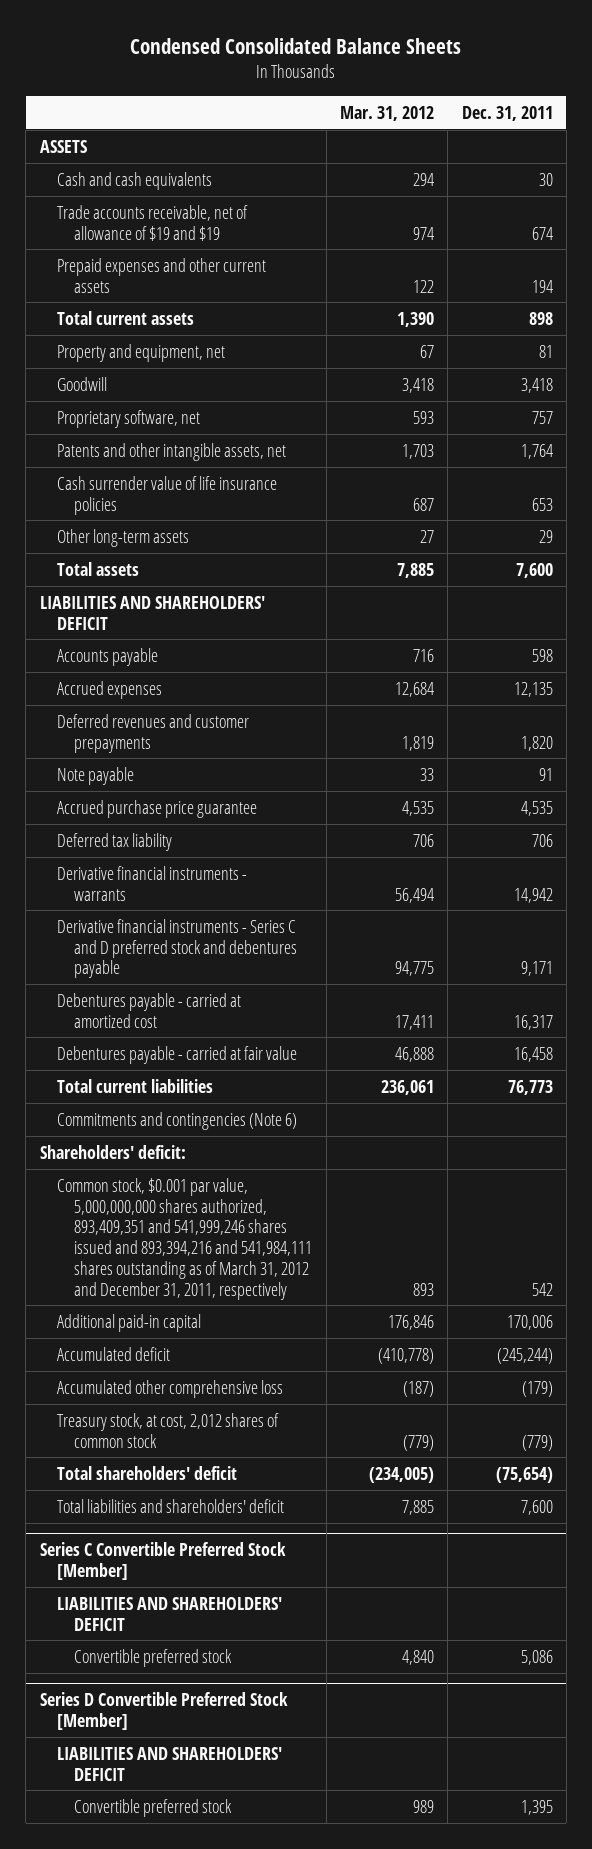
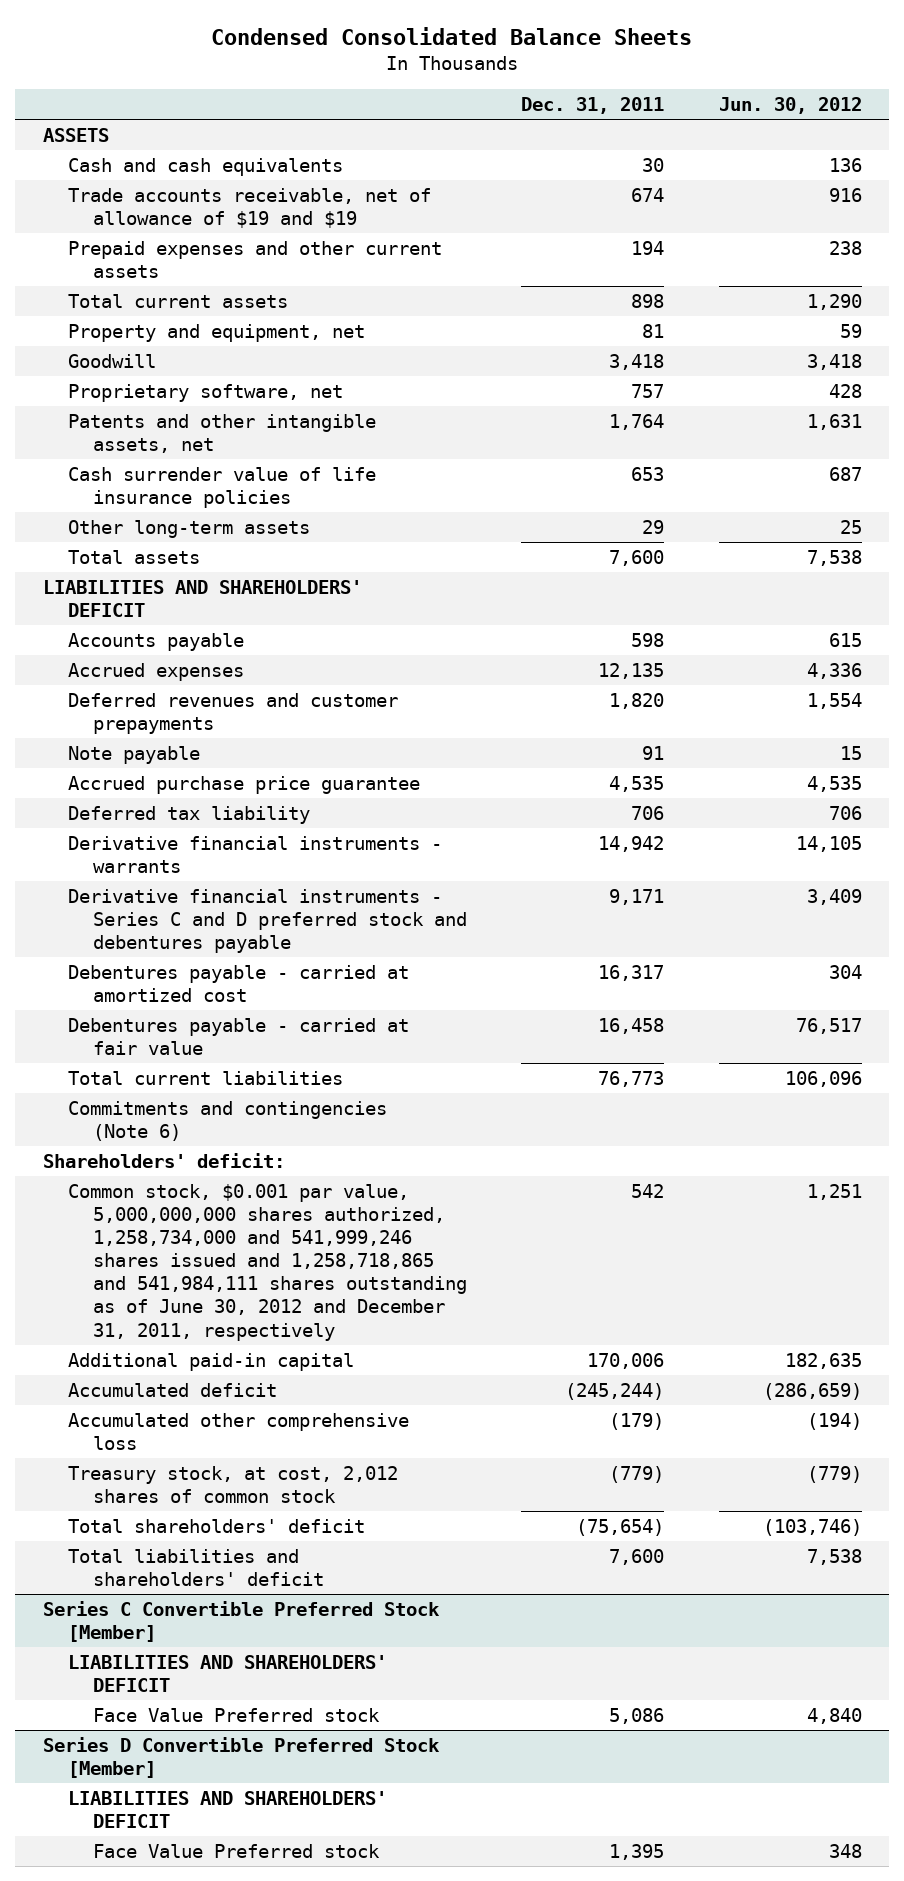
[340,105,435,121] Mar. 31, 2012 -> none
none -> [718,97,862,115] Jun. 30, 2012
[56,1177,313,1300] Common stock, $0.001 par value, 5,000,000,000 shares authorized, 893,409,351 and 541,999,246 shares issued and 893,394,216 and 541,984,111 shares outstanding as of March 31, 2012 and December 31, 2011, respectively -> [67,1183,467,1341] Common stock, $0.001 par value, 5,000,000,000 shares authorized, 1,258,734,000 and 541,999,246 shares issued and 1,258,718,865 and 541,984,111 shares outstanding as of June 30, 2012 and December 31, 2011, respectively
[74,1648,233,1667] Convertible preferred stock -> [92,1707,380,1722] Face Value Preferred stock
[74,1798,233,1817] Convertible preferred stock -> [92,1843,380,1858] Face Value Preferred stock

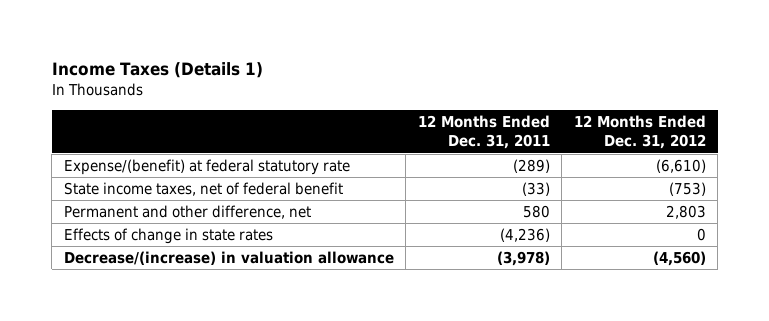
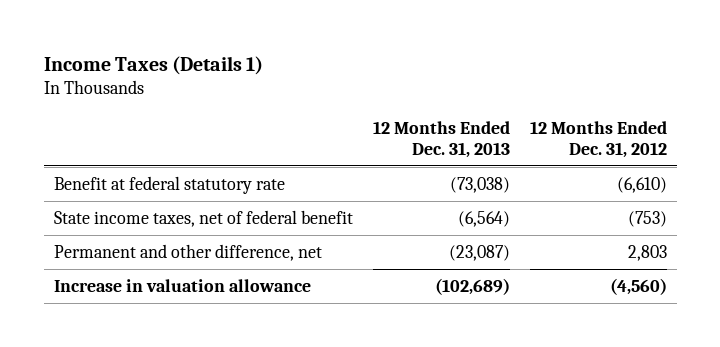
[417,115,550,150] 12 Months Ended Dec. 31, 2011 -> none
none -> [372,121,510,158] 12 Months Ended Dec. 31, 2013
[63,159,350,176] Expense/(benefit) at federal statutory rate -> [53,175,285,194] Benefit at federal statutory rate
[63,228,273,245] Effects of change in state rates -> none
[63,251,394,266] Decrease/(increase) in valuation allowance -> [53,278,311,292] Increase in valuation allowance

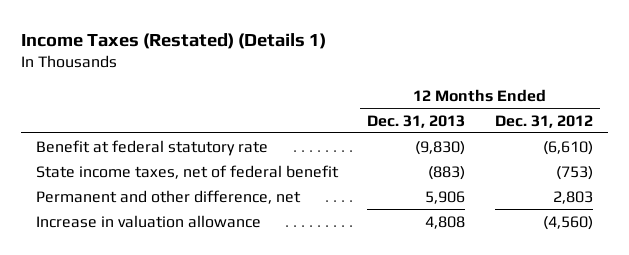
[43,55,263,75] Income Taxes (Details 1) -> [21,32,327,49] Income Taxes (Restated) (Details 1)
[449,176,510,193] (73,038) -> [415,140,466,155] (9,830)
[457,210,510,227] (6,564) -> [428,165,466,180] (883)
[448,244,510,261] (23,087) -> [425,190,466,204] 5,906
[434,277,510,295] (102,689) -> [425,215,466,229] 4,808

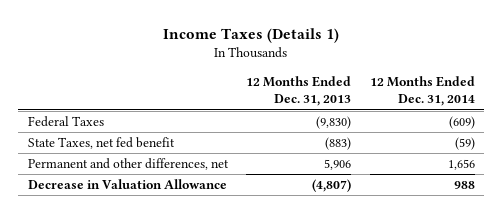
[21,32,327,49] Income Taxes (Restated) (Details 1) -> [163,28,340,44] Income Taxes (Details 1)
[494,114,593,128] Dec. 31, 2012 -> none
none -> [369,75,475,107] 12 Months Ended Dec. 31, 2014
[35,139,268,156] Benefit at federal statutory rate -> [27,116,104,128] Federal Taxes
[35,164,339,179] State income taxes, net of federal benefit -> [27,137,175,150] State Taxes, net fed benefit
[35,189,301,204] Permanent and other difference, net -> [27,158,229,171] Permanent and other differences, net
[35,214,261,228] Increase in valuation allowance -> [27,179,227,190] Decrease in Valuation Allowance
[425,215,466,229] 4,808 -> [312,179,352,193] (4,807)

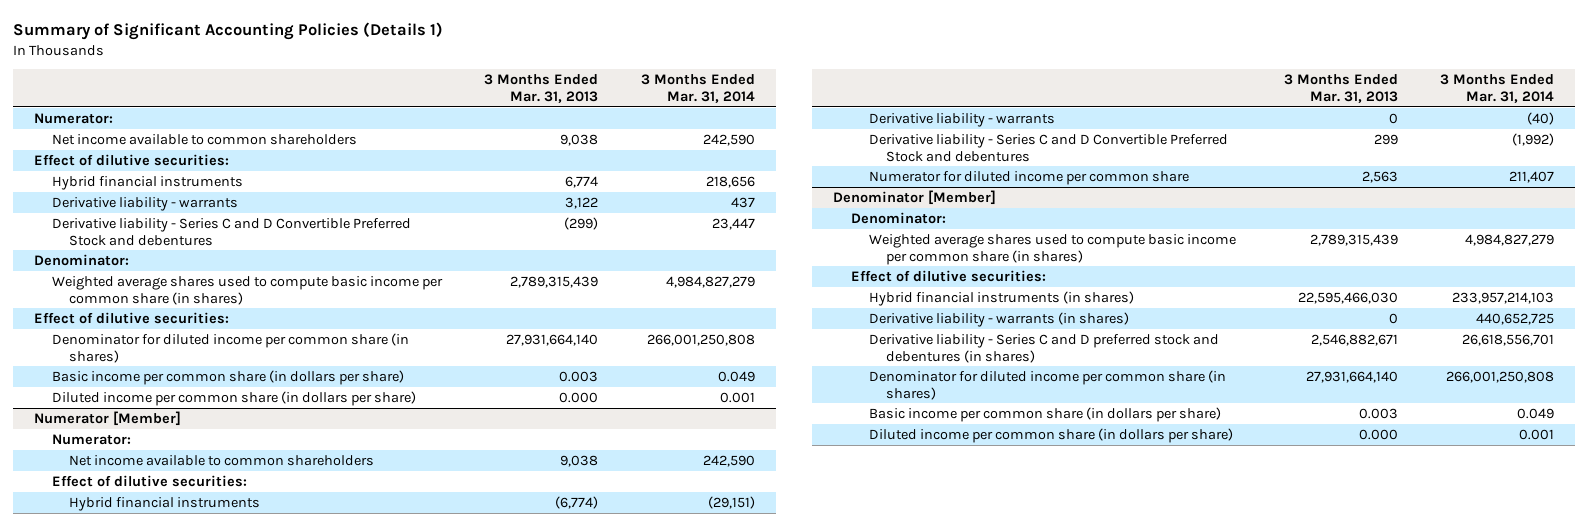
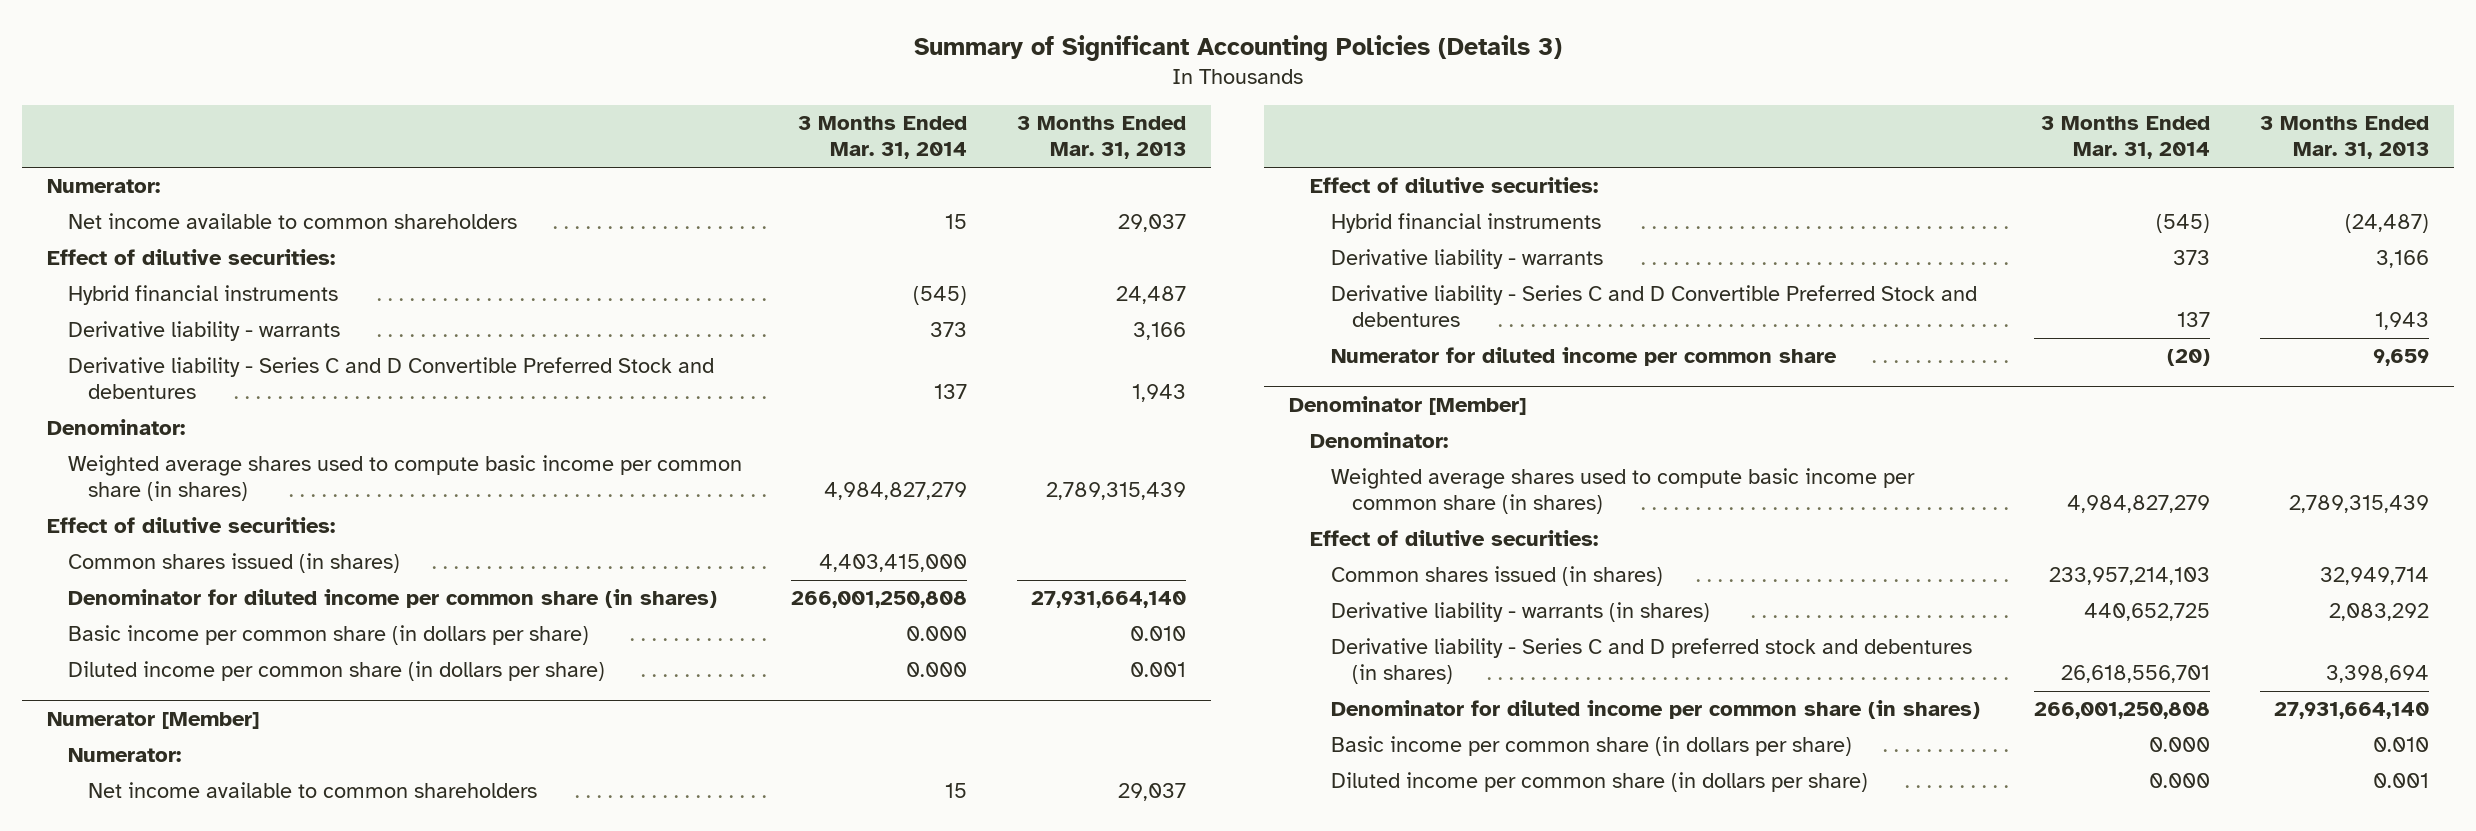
[12,22,443,41] Summary of Significant Accounting Policies (Details 1) -> [913,34,1562,61] Summary of Significant Accounting Policies (Details 3)
[560,133,599,146] 9,038 -> [1118,214,1187,233] 29,037
[702,133,755,146] 242,590 -> [945,214,968,230] 15
[565,175,599,188] 6,774 -> [1116,286,1187,305] 24,487
[705,175,755,188] 218,656 -> [913,286,968,306] (545)
[565,196,599,209] 3,122 -> [1133,322,1187,341] 3,166
[730,196,755,208] 437 -> [930,322,968,338] 373
[564,216,599,230] (299) -> [1132,384,1187,403] 1,943
[711,217,755,230] 23,447 -> [934,384,968,400] 137
none -> [67,553,400,574] Common shares issued (in shares)
[559,370,599,382] 0.003 -> [1130,626,1187,642] 0.010
[717,370,755,382] 0.049 -> [906,626,968,642] 0.000
[559,391,599,403] 0.000 -> [1130,662,1187,678] 0.001
[719,391,755,403] 0.001 -> [906,662,968,678] 0.000
[560,454,599,467] 9,038 -> [1118,783,1187,802] 29,037
[702,454,755,467] 242,590 -> [945,783,968,799] 15
[555,495,599,509] (6,774) -> [2344,214,2429,234] (24,487)
[707,495,755,509] (29,151) -> [2155,214,2210,234] (545)
[1388,112,1398,124] 0 -> [2375,250,2429,269] 3,166
[1526,111,1554,125] (40) -> [2172,250,2210,266] 373
[1373,133,1398,145] 299 -> [2374,312,2429,331] 1,943
[1511,132,1554,146] (1,992) -> [2176,312,2210,328] 137
[1361,170,1398,183] 2,563 -> [2372,349,2429,367] 9,659
[1508,170,1554,183] 211,407 -> [2166,349,2210,367] (20)
[868,290,1134,306] Hybrid financial instruments (in shares) -> none
none -> [1330,566,1663,587] Common shares issued (in shares)
[1388,312,1398,324] 0 -> [2328,603,2429,622] 2,083,292
[1310,333,1398,346] 2,546,882,671 -> [2325,665,2429,684] 3,398,694
[1358,407,1398,419] 0.003 -> [2372,737,2429,753] 0.010
[1516,407,1554,419] 0.049 -> [2148,737,2210,753] 0.000
[1358,428,1398,440] 0.000 -> [2372,773,2429,789] 0.001
[1518,428,1554,440] 0.001 -> [2148,773,2210,789] 0.000

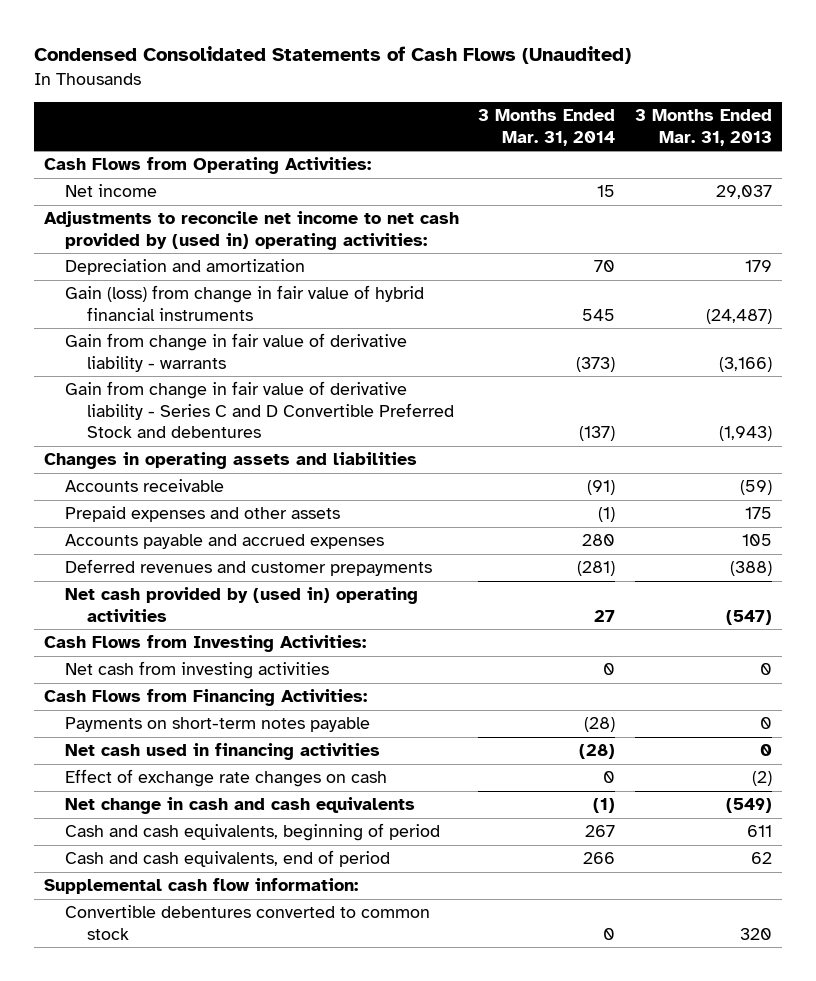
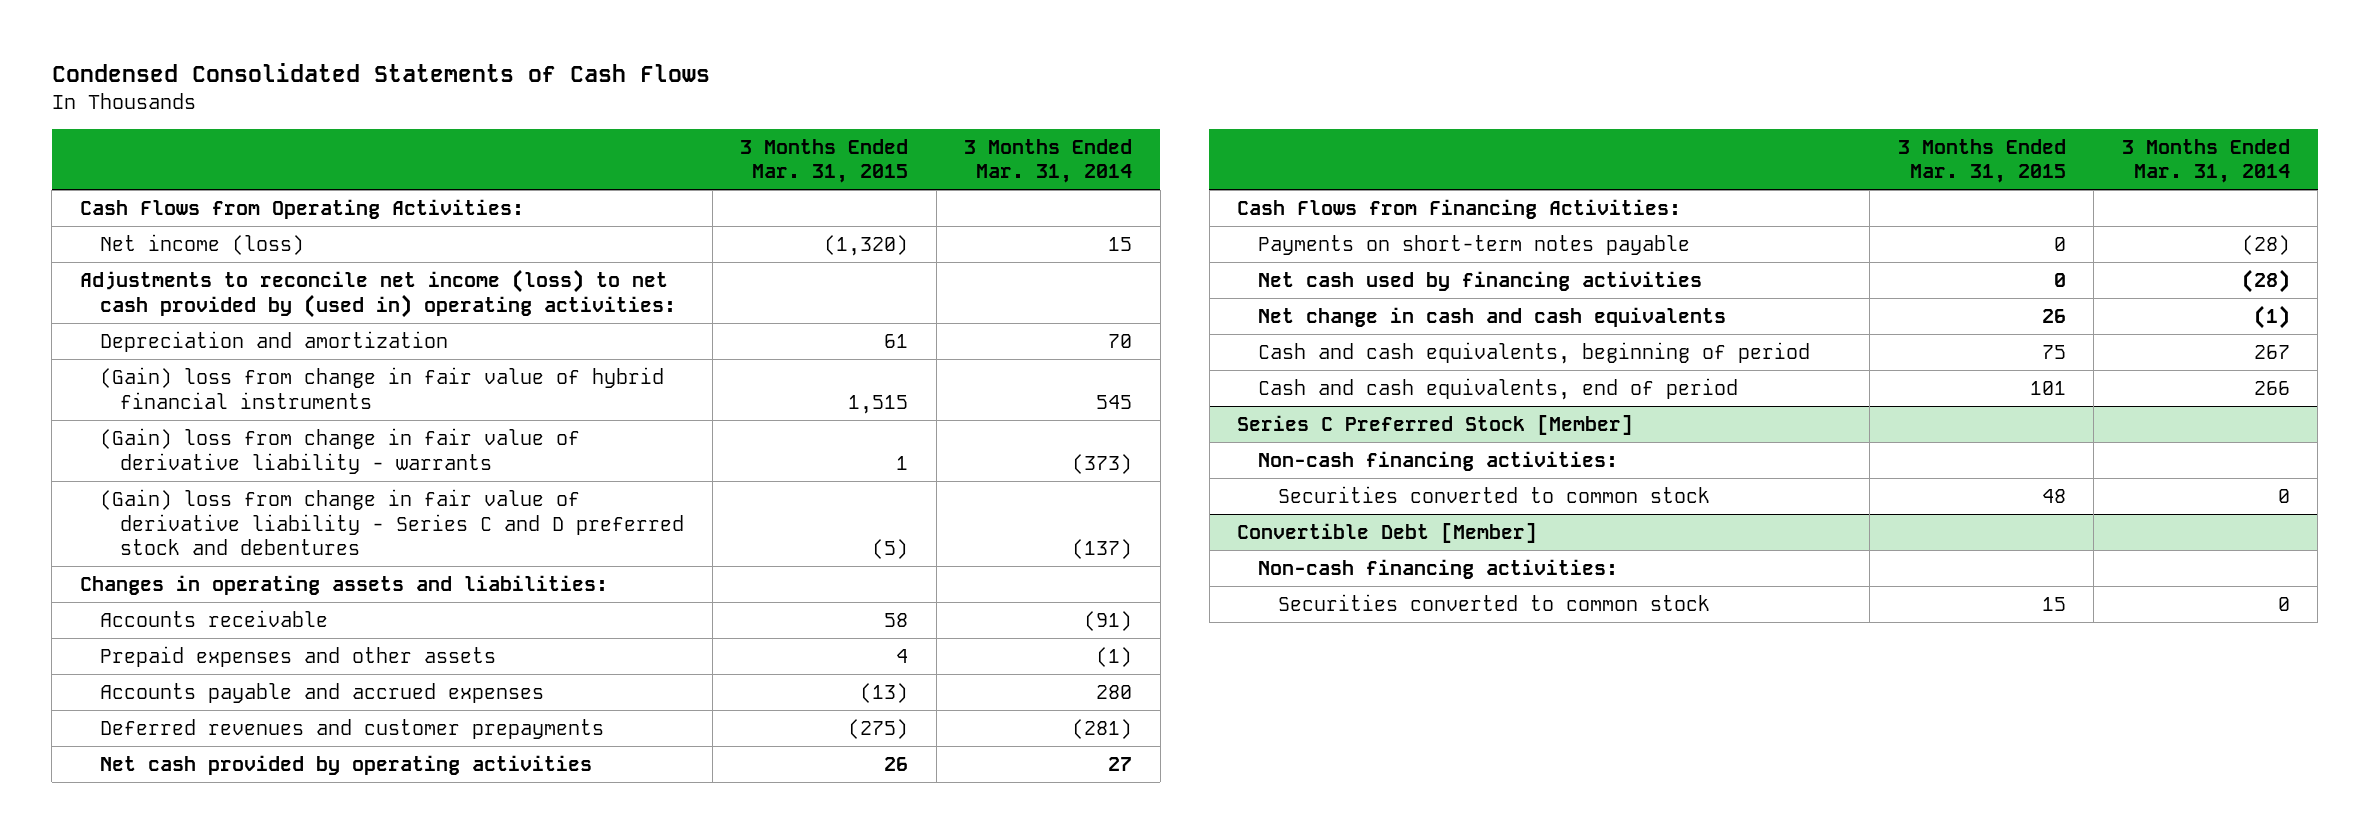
[34,46,632,65] Condensed Consolidated Statements of Cash Flows (Unaudited) -> [51,63,710,83] Condensed Consolidated Statements of Cash Flows
[634,109,772,146] 3 Months Ended Mar. 31, 2013 -> none
none -> [740,138,909,184] 3 Months Ended Mar. 31, 2015
[65,184,158,198] Net income -> [100,233,305,255] Net income (loss)
[43,211,459,250] Adjustments to reconcile net income to net cash provided by (used in) operating activities: -> [79,268,677,318] Adjustments to reconcile net income (loss) to net cash provided by (used in) operating activities:
[65,285,425,321] Gain (loss) from change in fair value of hybrid financial instruments -> [100,366,665,409] (Gain) loss from change in fair value of hybrid financial instruments
[65,333,408,372] Gain from change in fair value of derivative liability - warrants -> [100,427,581,474] (Gain) loss from change in fair value of derivative liability - warrants
[65,381,454,439] Gain from change in fair value of derivative liability - Series C and D Convertible Preferred Stock and debentures -> [100,488,685,556] (Gain) loss from change in fair value of derivative liability - Series C and D preferred stock and debentures
[43,452,417,470] Changes in operating assets and liabilities -> [79,574,608,595] Changes in operating assets and liabilities:
[43,635,366,653] Cash Flows from Investing Activities: -> none
[65,661,330,680] Net cash from investing activities -> none
[65,587,419,622] Net cash provided by (used in) operating activities -> [100,754,593,775] Net cash provided by operating activities
[65,769,388,788] Effect of exchange rate changes on cash -> none
[65,743,381,761] Net cash used in financing activities -> [1257,270,1702,291] Net cash used by financing activities
[43,878,358,895] Supplemental cash flow information: -> none
none -> [1237,414,1634,435] Series C Preferred Stock [Member]
none -> [1257,450,1618,471] Non-cash financing activities:
[65,905,431,940] Convertible debentures converted to common stock -> [1277,485,1710,503] Securities converted to common stock
none -> [1237,522,1538,543] Convertible Debt [Member]
none -> [1257,558,1618,579] Non-cash financing activities:
none -> [1277,593,1710,611] Securities converted to common stock

